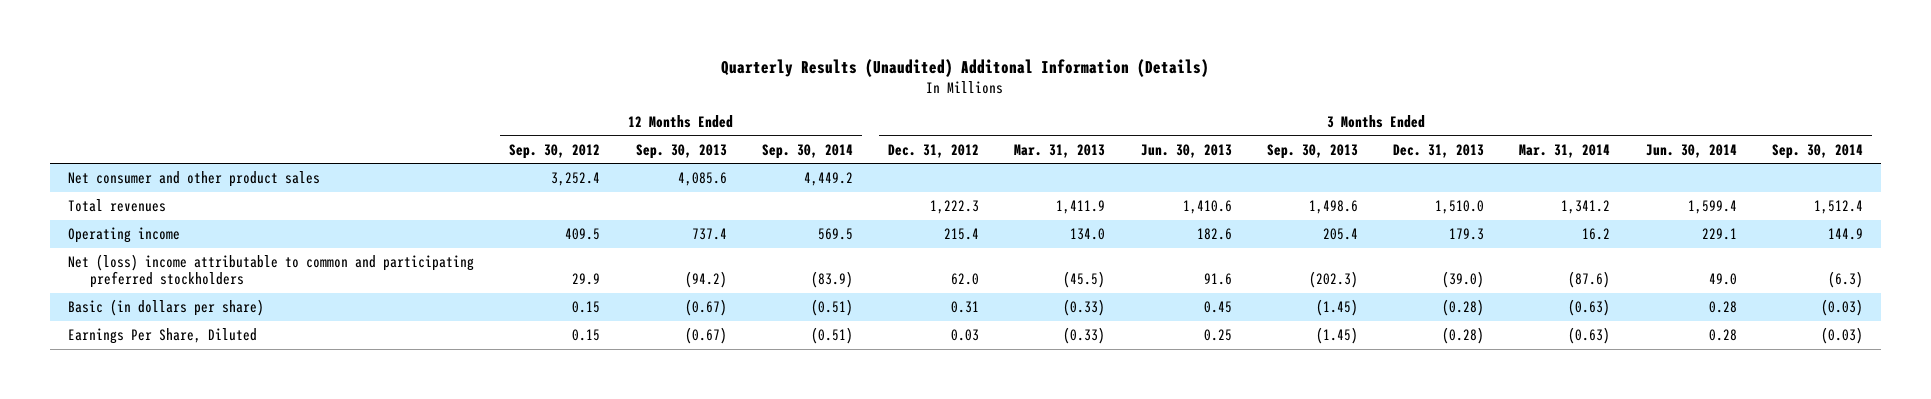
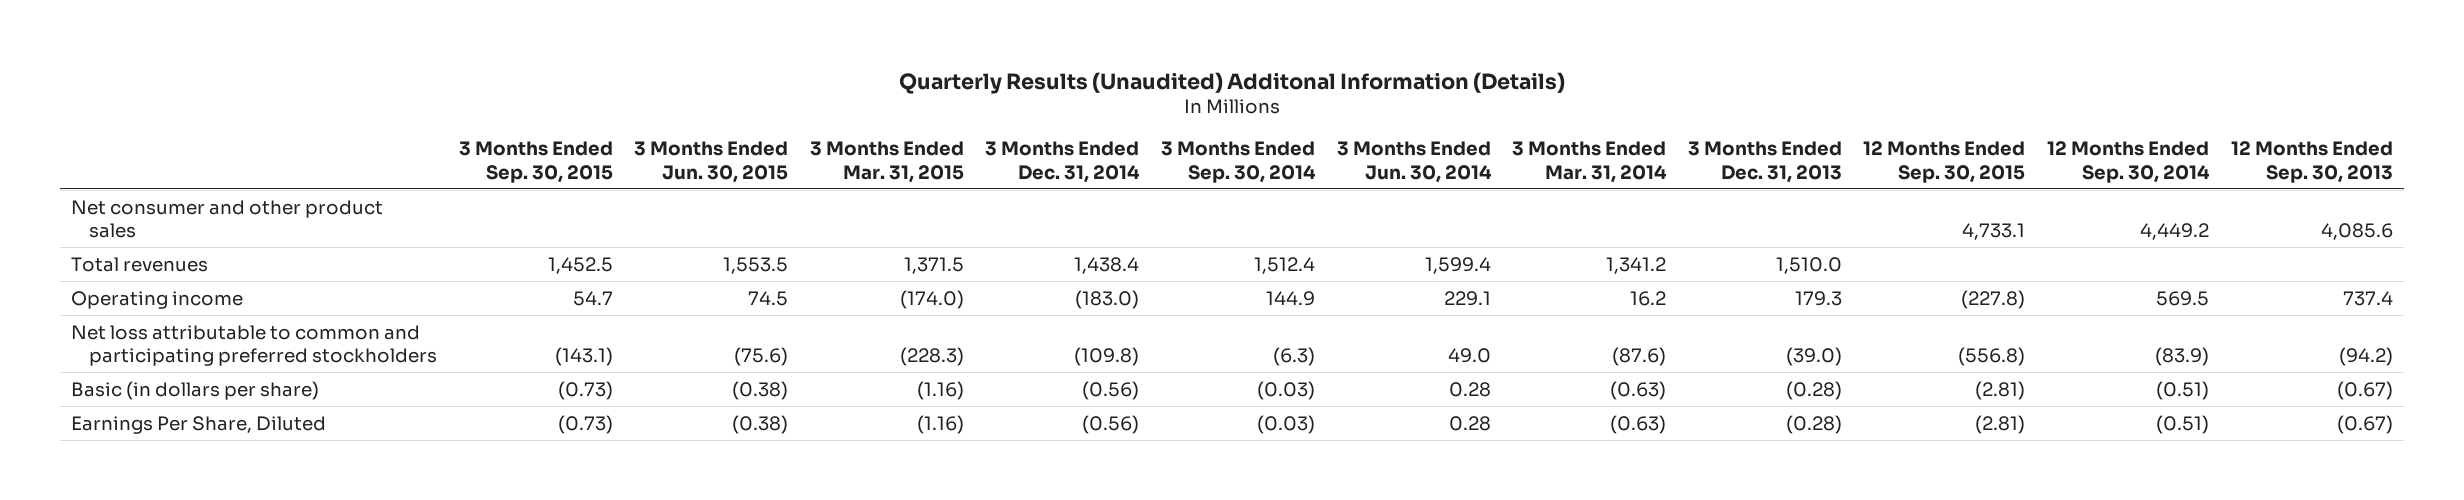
[509,143,601,159] Sep. 30, 2012 -> none
[888,143,980,158] Dec. 31, 2012 -> none
[1014,143,1106,158] Mar. 31, 2013 -> none
[1140,143,1232,158] Jun. 30, 2013 -> none
[1266,143,1358,159] Sep. 30, 2013 -> none
none -> [458,141,613,183] 3 Months Ended Sep. 30, 2015
none -> [634,141,789,183] 3 Months Ended Jun. 30, 2015
none -> [809,141,964,183] 3 Months Ended Mar. 31, 2015
none -> [985,141,1141,183] 3 Months Ended Dec. 31, 2014
none -> [1863,141,2026,183] 12 Months Ended Sep. 30, 2015
[67,253,474,289] Net (loss) income attributable to common and participating preferred stockholders -> [71,324,437,366] Net loss attributable to common and participating preferred stockholders

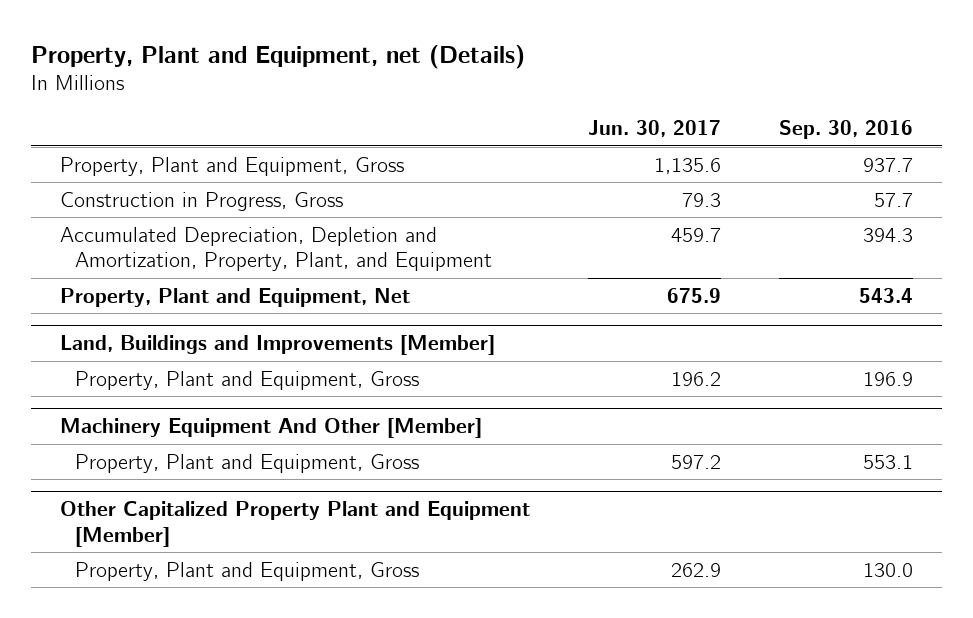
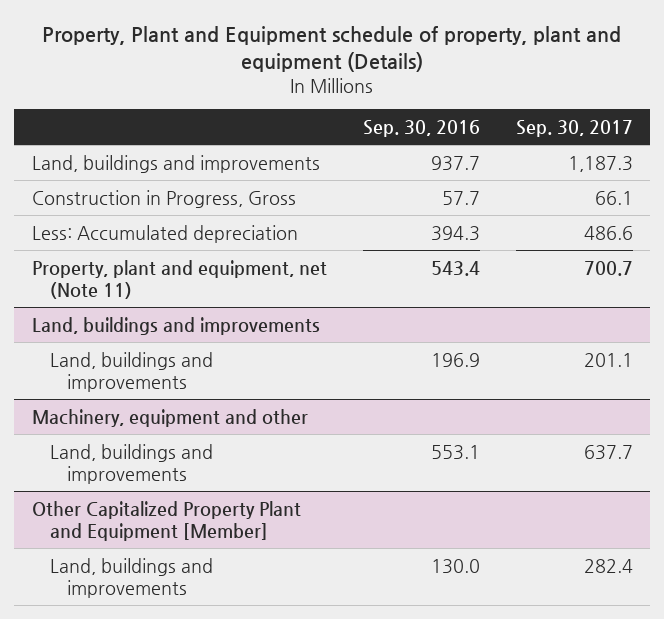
[31,44,526,69] Property, Plant and Equipment, net (Details) -> [42,26,622,73] Property, Plant and Equipment schedule of property, plant and equipment (Details)
[587,120,721,138] Jun. 30, 2017 -> none
none -> [515,119,633,137] Sep. 30, 2017
[60,156,405,176] Property, Plant and Equipment, Gross -> [31,154,320,173] Land, buildings and improvements
[60,226,492,272] Accumulated Depreciation, Depletion and Amortization, Property, Plant, and Equipment -> [31,224,298,243] Less: Accumulated depreciation
[60,287,411,307] Property, Plant and Equipment, Net -> [31,259,327,299] Property, plant and equipment, net (Note 11)
[60,335,496,356] Land, Buildings and Improvements [Member] -> [31,316,320,335] Land, buildings and improvements
[74,370,419,390] Property, Plant and Equipment, Gross -> [49,351,213,392] Land, buildings and improvements
[60,418,483,439] Machinery Equipment And Other [Member] -> [31,408,308,427] Machinery, equipment and other
[74,453,419,473] Property, Plant and Equipment, Gross -> [49,443,213,484] Land, buildings and improvements
[74,561,419,581] Property, Plant and Equipment, Gross -> [49,557,213,598] Land, buildings and improvements

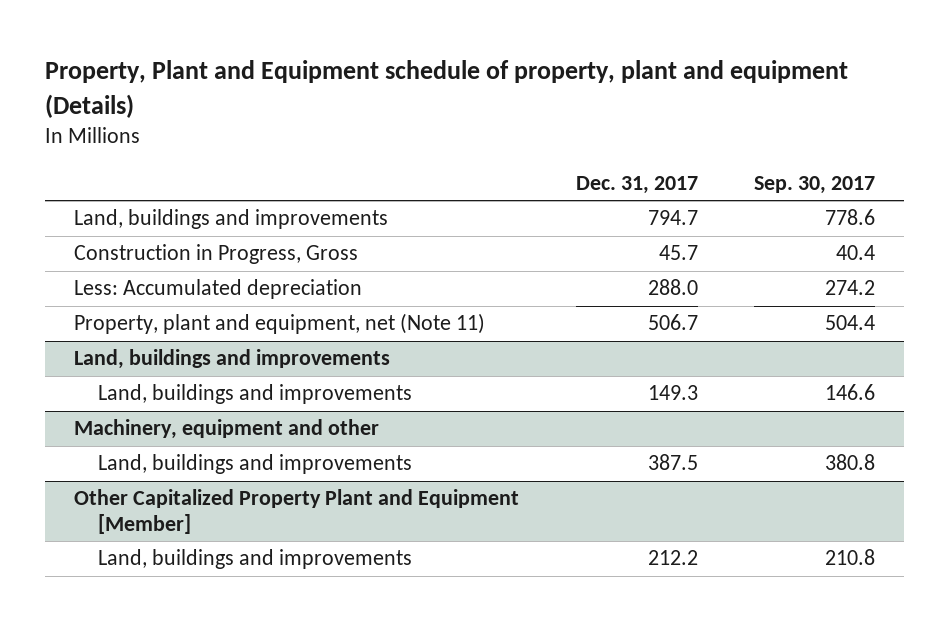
[362,119,480,137] Sep. 30, 2016 -> none
none -> [575,175,698,194] Dec. 31, 2017
[567,155,633,172] 1,187.3 -> [825,209,876,226] 778.6
[594,190,633,205] 66.1 -> [836,245,876,261] 40.4
[583,225,633,240] 486.6 -> [825,280,876,296] 274.2
[583,260,633,276] 700.7 -> [825,315,876,331] 504.4
[583,352,633,367] 201.1 -> [825,384,876,401] 146.6
[583,444,633,460] 637.7 -> [825,454,876,471] 380.8
[583,558,633,573] 282.4 -> [825,549,876,566] 210.8

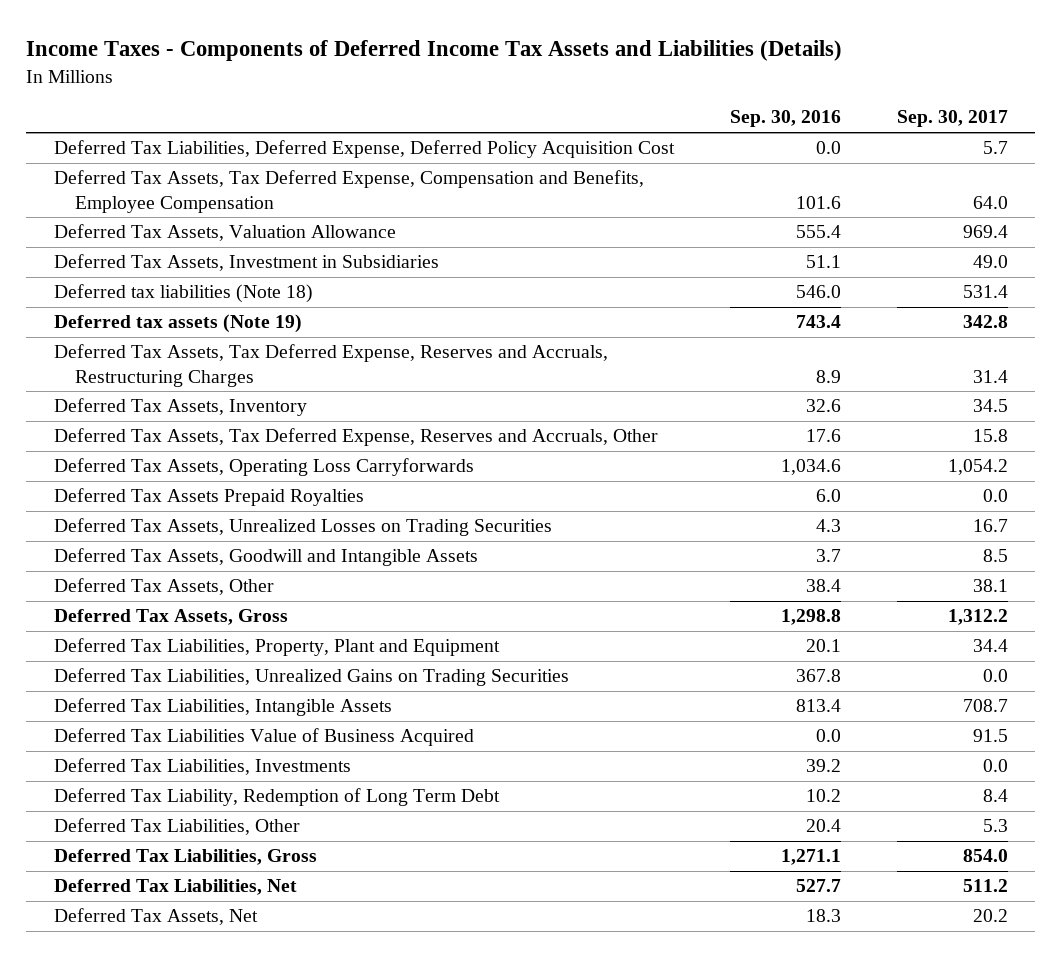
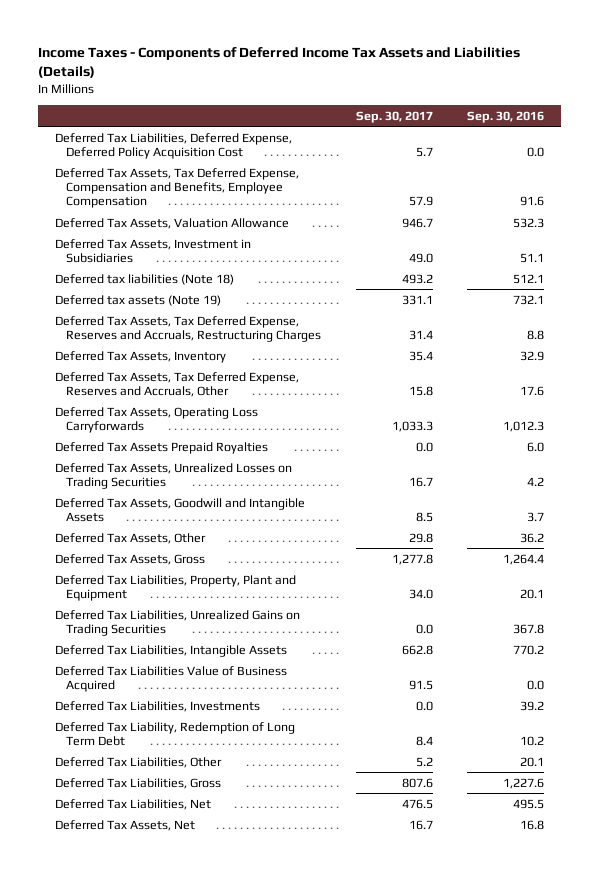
[795,195,841,209] 101.6 -> [519,195,544,206] 91.6
[972,195,1008,209] 64.0 -> [408,195,433,206] 57.9
[795,225,841,239] 555.4 -> [512,217,544,228] 532.3
[962,225,1008,239] 969.4 -> [401,217,433,228] 946.7
[795,285,841,299] 546.0 -> [512,273,544,284] 512.1
[962,285,1008,299] 531.4 -> [401,273,433,284] 493.2
[795,315,841,329] 743.4 -> [512,294,544,305] 732.1
[962,315,1008,329] 342.8 -> [401,294,433,305] 331.1
[815,369,841,383] 8.9 -> [526,329,544,340] 8.8
[805,399,841,413] 32.6 -> [519,350,544,361] 32.9
[972,399,1008,413] 34.5 -> [408,350,433,361] 35.4
[780,459,841,476] 1,034.6 -> [502,420,544,432] 1,012.3
[947,459,1008,476] 1,054.2 -> [391,420,433,432] 1,033.3
[815,519,841,533] 4.3 -> [526,476,544,486] 4.2
[805,579,841,593] 38.4 -> [519,532,544,543] 36.2
[972,579,1008,593] 38.1 -> [408,532,433,543] 29.8
[780,609,841,626] 1,298.8 -> [502,553,544,565] 1,264.4
[947,609,1008,626] 1,312.2 -> [391,553,433,565] 1,277.8
[972,639,1008,653] 34.4 -> [408,588,433,599] 34.0
[795,699,841,713] 813.4 -> [512,644,544,655] 770.2
[962,699,1008,713] 708.7 -> [401,644,433,655] 662.8
[805,819,841,833] 20.4 -> [519,756,544,767] 20.1
[982,819,1008,833] 5.3 -> [415,756,433,767] 5.2
[780,849,841,866] 1,271.1 -> [502,777,544,789] 1,227.6
[962,849,1008,863] 854.0 -> [401,777,433,788] 807.6
[795,879,841,893] 527.7 -> [512,798,544,809] 495.5
[962,879,1008,893] 511.2 -> [401,798,433,809] 476.5
[805,909,841,923] 18.3 -> [519,819,544,830] 16.8
[972,909,1008,923] 20.2 -> [408,819,433,830] 16.7

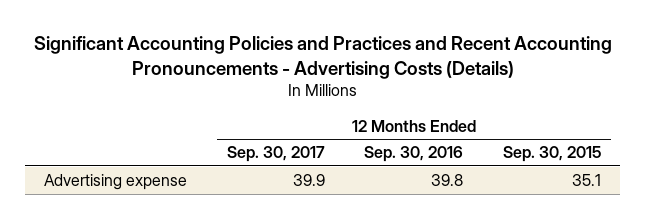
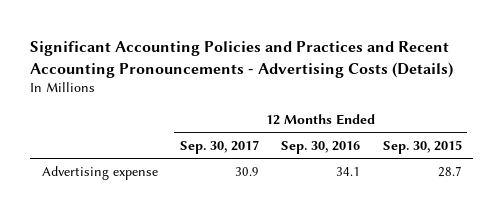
[292,174,325,187] 39.9 -> [234,167,259,177] 30.9
[431,174,464,187] 39.8 -> [336,167,361,177] 34.1
[571,174,601,187] 35.1 -> [437,166,462,178] 28.7

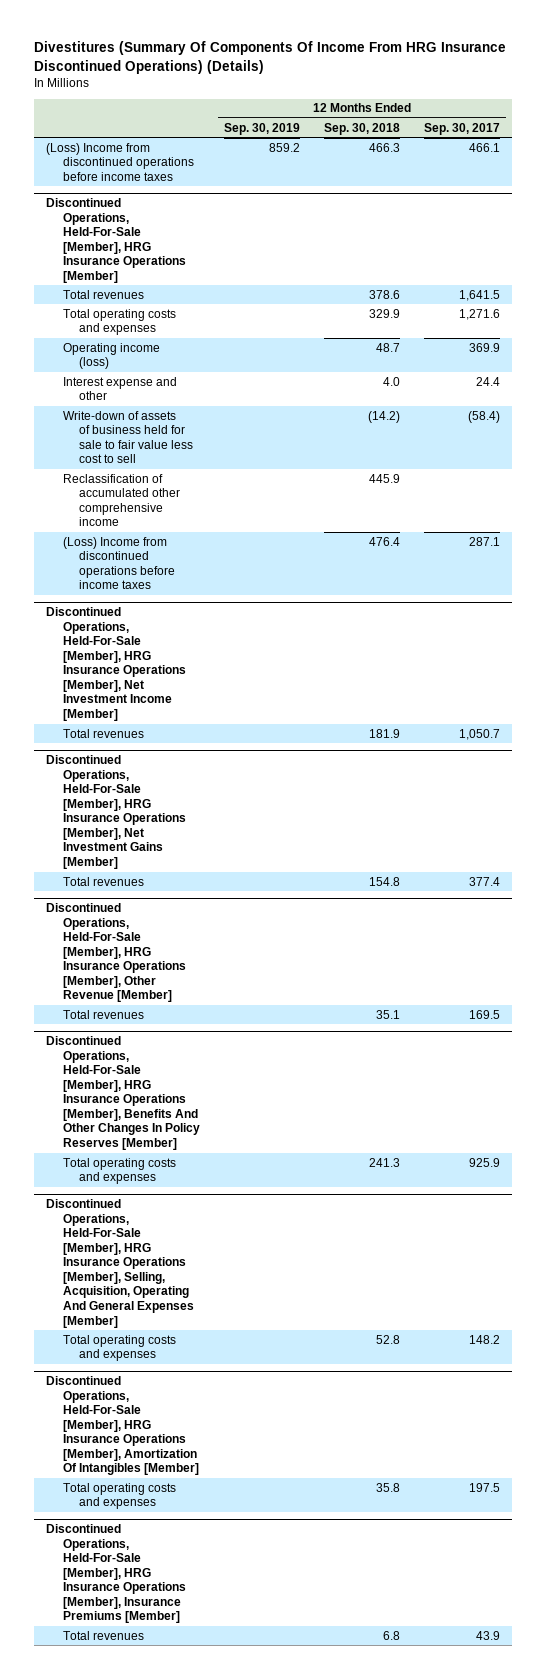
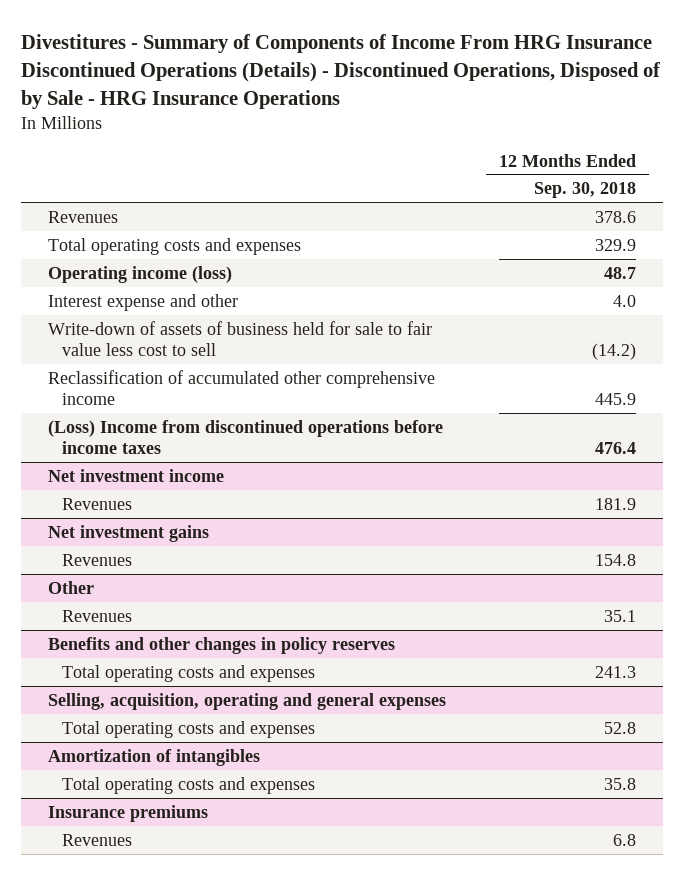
[33,41,506,74] Divestitures (Summary Of Components Of Income From HRG Insurance Discontinued Operations) (Details) -> [21,34,662,109] Divestitures - Summary of Components of Income From HRG Insurance Discontinued Operations (Details) - Discontinued Operations, Disposed of by Sale - HRG Insurance Operations
[223,122,300,135] Sep. 30, 2019 -> none
[423,122,500,135] Sep. 30, 2017 -> none
[45,142,194,181] (Loss) Income from discontinued operations before income taxes -> none
[45,198,186,283] Discontinued Operations, Held-For-Sale [Member], HRG Insurance Operations [Member] -> none
[62,289,144,299] Total revenues -> [47,210,118,223] Revenues
[45,607,186,722] Discontinued Operations, Held-For-Sale [Member], HRG Insurance Operations [Member], Net Investment Income [Member] -> none
[45,755,186,870] Discontinued Operations, Held-For-Sale [Member], HRG Insurance Operations [Member], Net Investment Gains [Member] -> none
[45,903,186,1003] Discontinued Operations, Held-For-Sale [Member], HRG Insurance Operations [Member], Other Revenue [Member] -> none
[45,1036,200,1151] Discontinued Operations, Held-For-Sale [Member], HRG Insurance Operations [Member], Benefits And Other Changes In Policy Reserves [Member] -> none
none -> [47,468,224,482] Net investment income
[62,728,144,738] Total revenues -> [61,497,132,510] Revenues
none -> [47,524,209,542] Net investment gains
[62,876,144,886] Total revenues -> [61,553,132,566] Revenues
none -> [47,580,94,594] Other
[62,1009,144,1019] Total revenues -> [61,609,132,622] Revenues
none -> [47,636,395,654] Benefits and other changes in policy reserves
[45,1199,194,1328] Discontinued Operations, Held-For-Sale [Member], HRG Insurance Operations [Member], Selling, Acquisition, Operating And General Expenses [Member] -> none
none -> [47,692,446,710] Selling, acquisition, operating and general expenses
[45,1376,199,1476] Discontinued Operations, Held-For-Sale [Member], HRG Insurance Operations [Member], Amortization Of Intangibles [Member] -> none
none -> [47,748,260,766] Amortization of intangibles
[45,1524,186,1624] Discontinued Operations, Held-For-Sale [Member], HRG Insurance Operations [Member], Insurance Premiums [Member] -> none
none -> [47,804,208,822] Insurance premiums
[62,1630,144,1640] Total revenues -> [61,833,132,846] Revenues

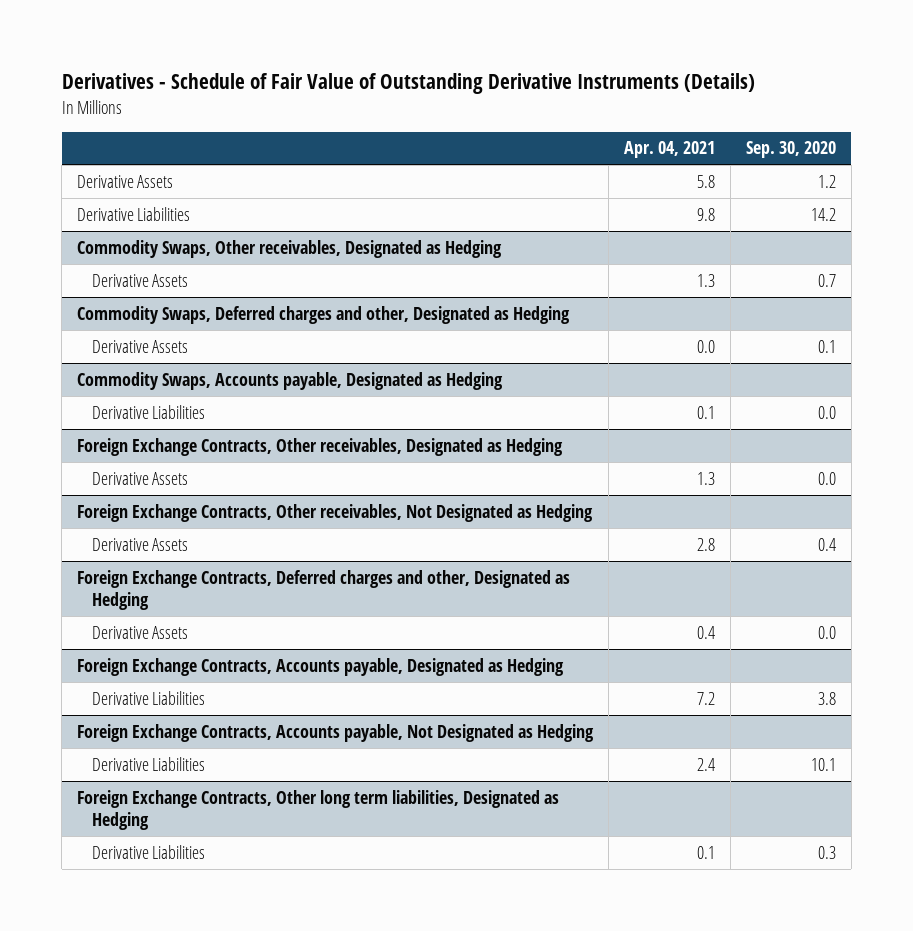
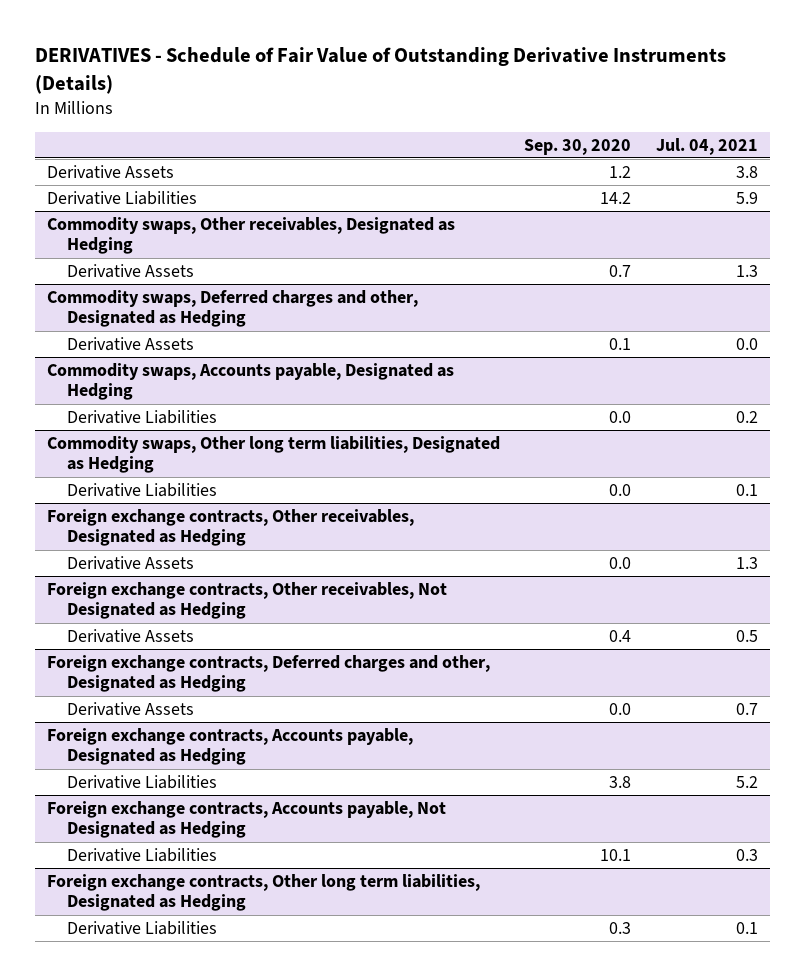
[61,73,755,95] Derivatives - Schedule of Fair Value of Outstanding Derivative Instruments (Details) -> [34,47,726,94] DERIVATIVES - Schedule of Fair Value of Outstanding Derivative Instruments (Details)
[623,141,715,159] Apr. 04, 2021 -> none
none -> [655,137,758,155] Jul. 04, 2021
[77,239,503,258] Commodity Swaps, Other receivables, Designated as Hedging -> [46,216,455,255] Commodity swaps, Other receivables, Designated as Hedging
[77,305,571,324] Commodity Swaps, Deferred charges and other, Designated as Hedging -> [46,289,418,328] Commodity swaps, Deferred charges and other, Designated as Hedging
[77,371,504,390] Commodity Swaps, Accounts payable, Designated as Hedging -> [46,362,454,401] Commodity swaps, Accounts payable, Designated as Hedging
none -> [46,435,500,474] Commodity swaps, Other long term liabilities, Designated as Hedging
none -> [67,482,218,497] Derivative Liabilities
[77,437,564,456] Foreign Exchange Contracts, Other receivables, Designated as Hedging -> [46,508,414,547] Foreign exchange contracts, Other receivables, Designated as Hedging
[77,503,594,522] Foreign Exchange Contracts, Other receivables, Not Designated as Hedging -> [46,581,447,620] Foreign exchange contracts, Other receivables, Not Designated as Hedging
[77,569,571,610] Foreign Exchange Contracts, Deferred charges and other, Designated as Hedging -> [46,654,490,693] Foreign exchange contracts, Deferred charges and other, Designated as Hedging
[77,657,565,676] Foreign Exchange Contracts, Accounts payable, Designated as Hedging -> [46,727,413,766] Foreign exchange contracts, Accounts payable, Designated as Hedging
[77,723,595,742] Foreign Exchange Contracts, Accounts payable, Not Designated as Hedging -> [46,800,446,839] Foreign exchange contracts, Accounts payable, Not Designated as Hedging
[77,789,560,830] Foreign Exchange Contracts, Other long term liabilities, Designated as Hedging -> [46,873,480,912] Foreign exchange contracts, Other long term liabilities, Designated as Hedging

